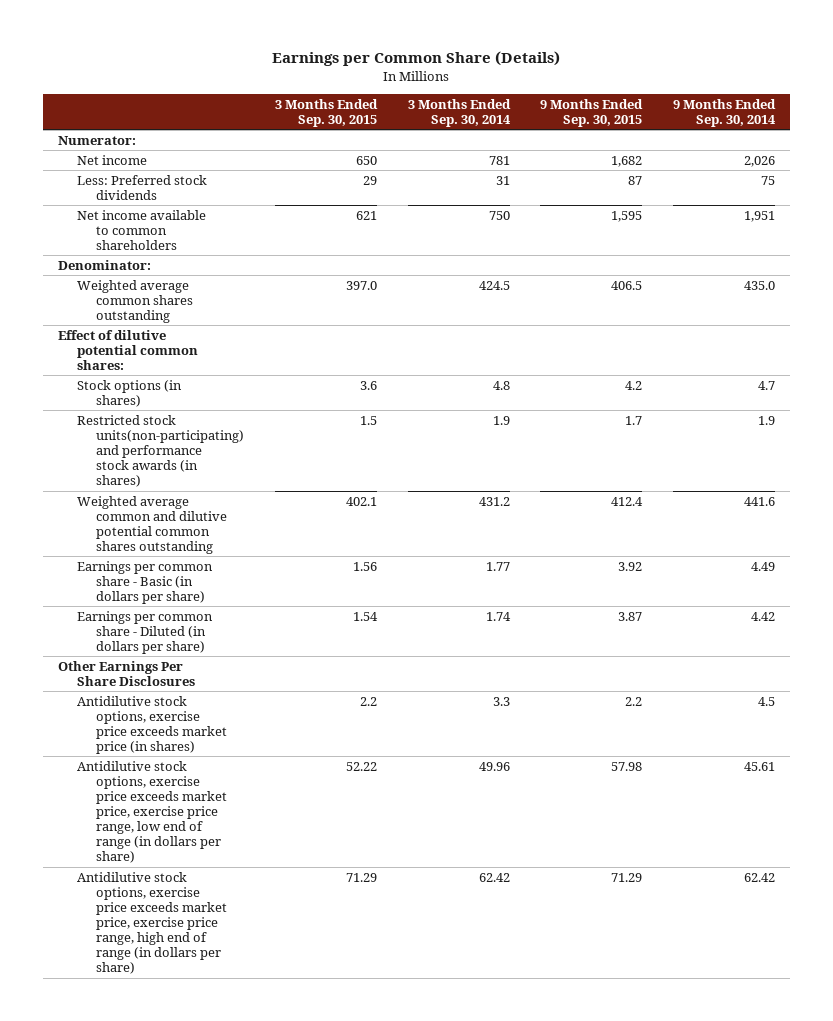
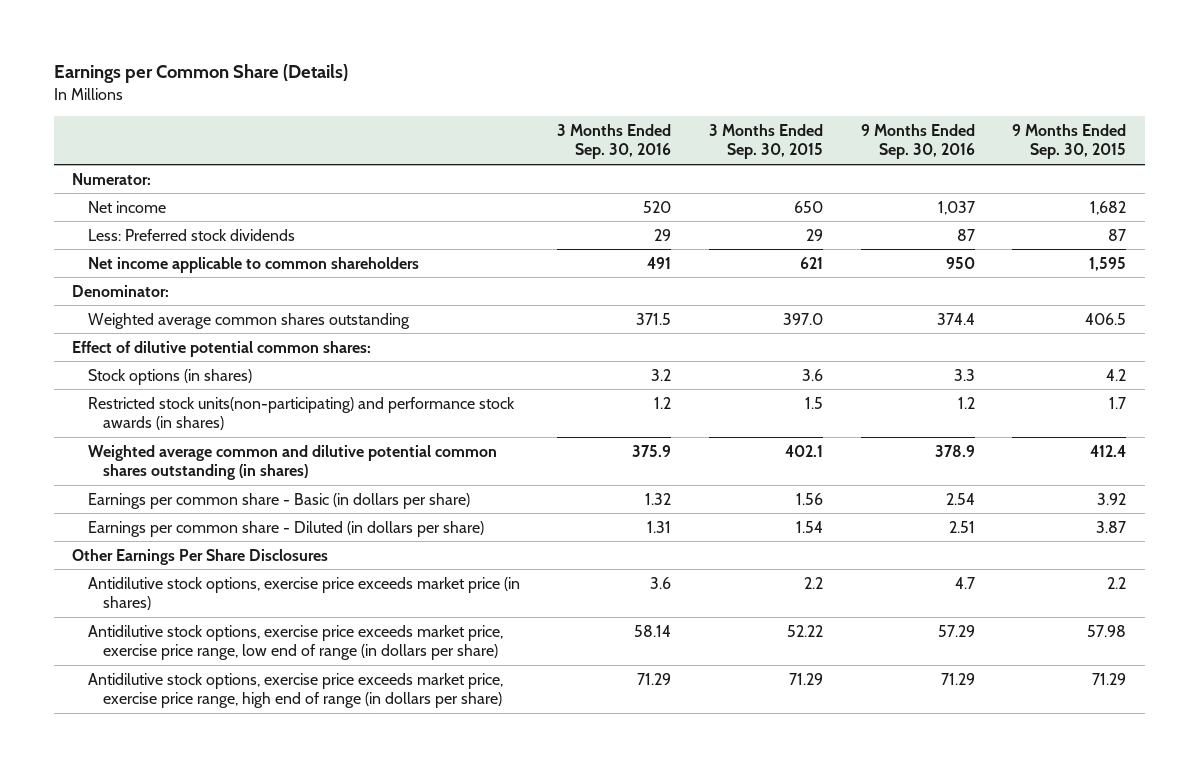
[407,98,511,127] 3 Months Ended Sep. 30, 2014 -> none
[672,98,776,127] 9 Months Ended Sep. 30, 2014 -> none
none -> [557,123,672,160] 3 Months Ended Sep. 30, 2016
none -> [860,123,975,160] 9 Months Ended Sep. 30, 2016
[77,209,207,250] Net income available to common shareholders -> [87,256,419,273] Net income applicable to common shareholders
[77,495,228,555] Weighted average common and dilutive potential common shares outstanding -> [87,444,497,481] Weighted average common and dilutive potential common shares outstanding (in shares)

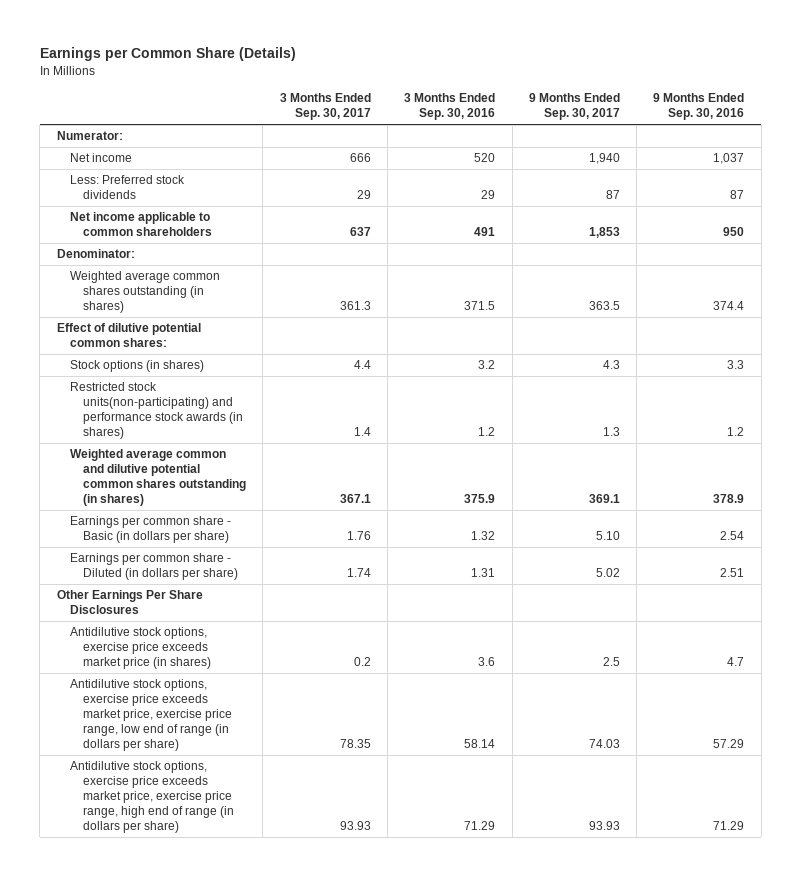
[708,123,823,160] 3 Months Ended Sep. 30, 2015 -> none
[1012,123,1127,160] 9 Months Ended Sep. 30, 2015 -> none
none -> [279,93,371,121] 3 Months Ended Sep. 30, 2017
none -> [528,93,620,121] 9 Months Ended Sep. 30, 2017
[87,312,410,329] Weighted average common shares outstanding -> [69,271,220,314] Weighted average common shares outstanding (in shares)

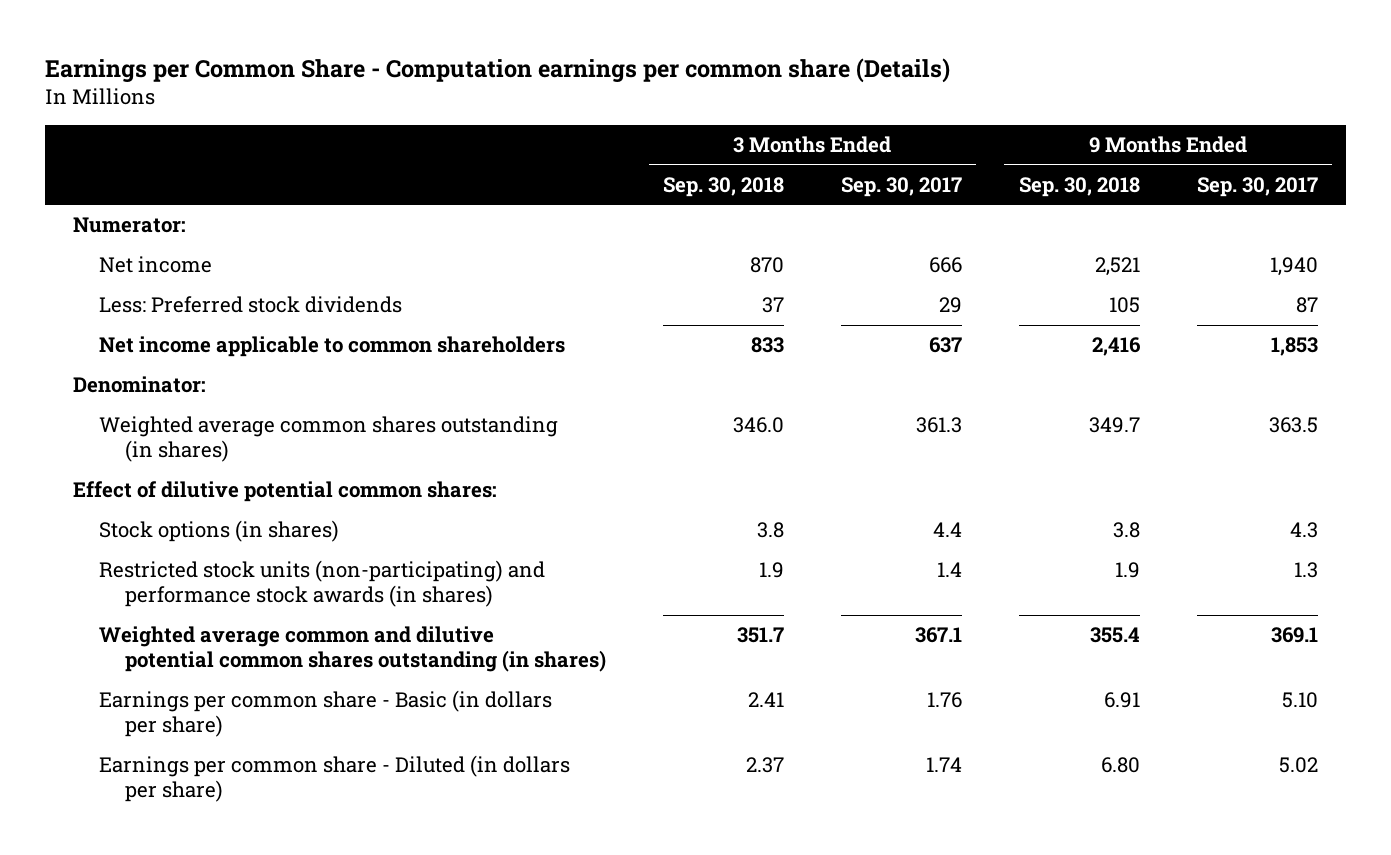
[39,47,296,62] Earnings per Common Share (Details) -> [44,57,950,83] Earnings per Common Share - Computation earnings per common share (Details)
[404,93,496,121] 3 Months Ended Sep. 30, 2016 -> none
[653,93,745,121] 9 Months Ended Sep. 30, 2016 -> none
none -> [662,176,784,197] Sep. 30, 2018
none -> [1018,176,1140,197] Sep. 30, 2018
[69,382,244,440] Restricted stock units(non-participating) and performance stock awards (in shares) -> [99,560,546,608] Restricted stock units (non-participating) and performance stock awards (in shares)
[56,590,203,615] Other Earnings Per Share Disclosures -> none
[69,627,212,670] Antidilutive stock options, exercise price exceeds market price (in shares) -> none
[69,679,233,751] Antidilutive stock options, exercise price exceeds market price, exercise price range, low end of range (in dollars per share) -> none
[69,761,235,833] Antidilutive stock options, exercise price exceeds market price, exercise price range, high end of range (in dollars per share) -> none

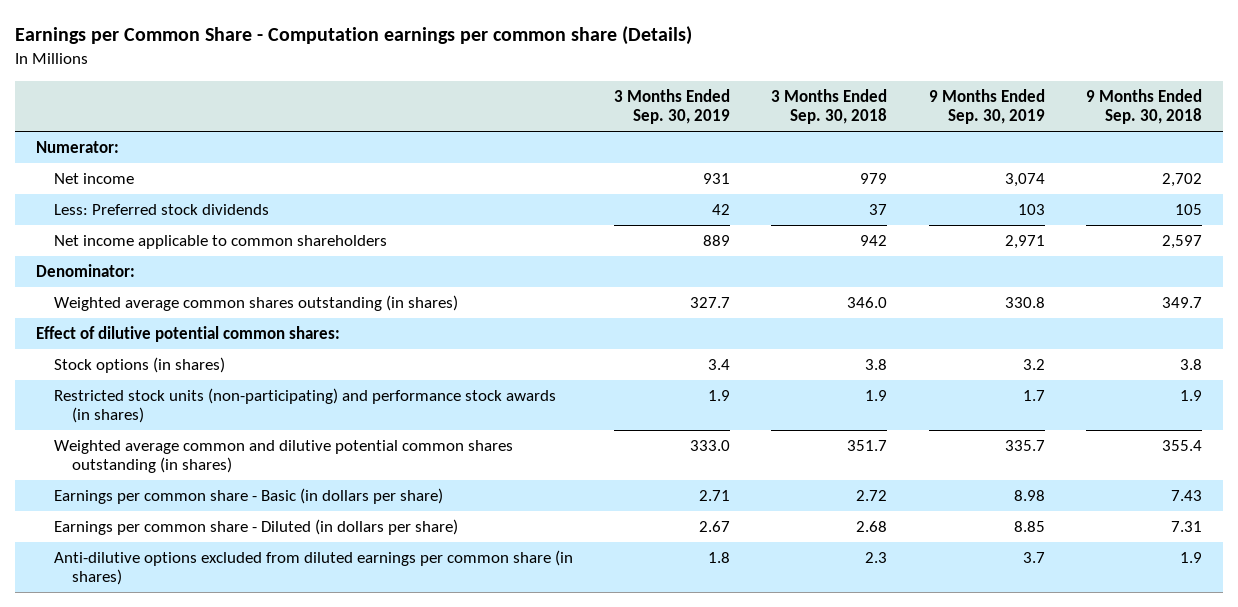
[840,176,962,197] Sep. 30, 2017 -> none
[1196,176,1318,197] Sep. 30, 2017 -> none
none -> [614,88,731,125] 3 Months Ended Sep. 30, 2019
none -> [928,88,1045,125] 9 Months Ended Sep. 30, 2019
[749,257,784,274] 870 -> [860,172,888,184] 979
[1094,257,1140,277] 2,521 -> [1161,172,1202,187] 2,702
[750,337,784,354] 833 -> [860,234,888,246] 942
[1091,337,1141,357] 2,416 -> [1161,234,1202,249] 2,597
[747,692,784,708] 2.41 -> [856,489,888,501] 2.72
[1103,692,1140,709] 6.91 -> [1170,489,1202,501] 7.43
[745,757,784,774] 2.37 -> [856,520,888,532] 2.68
[1100,757,1140,774] 6.80 -> [1170,520,1202,532] 7.31
none -> [54,549,574,586] Anti-dilutive options excluded from diluted earnings per common share (in shares)

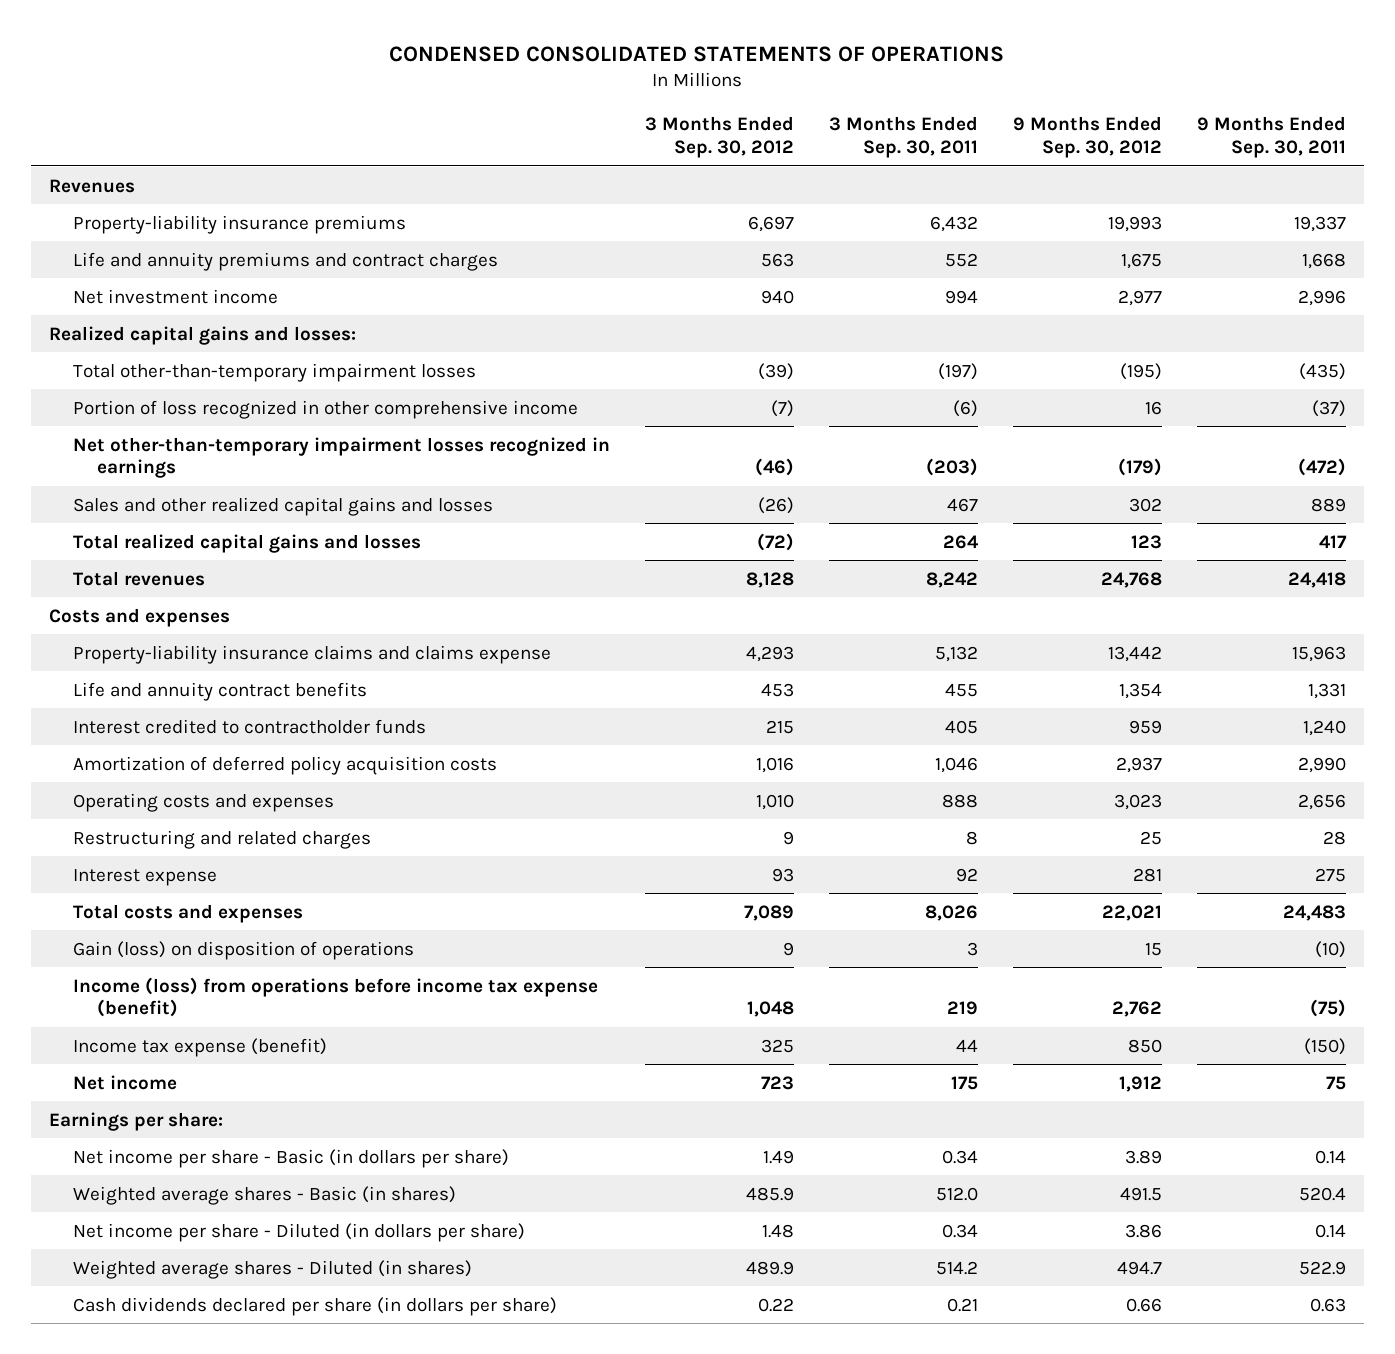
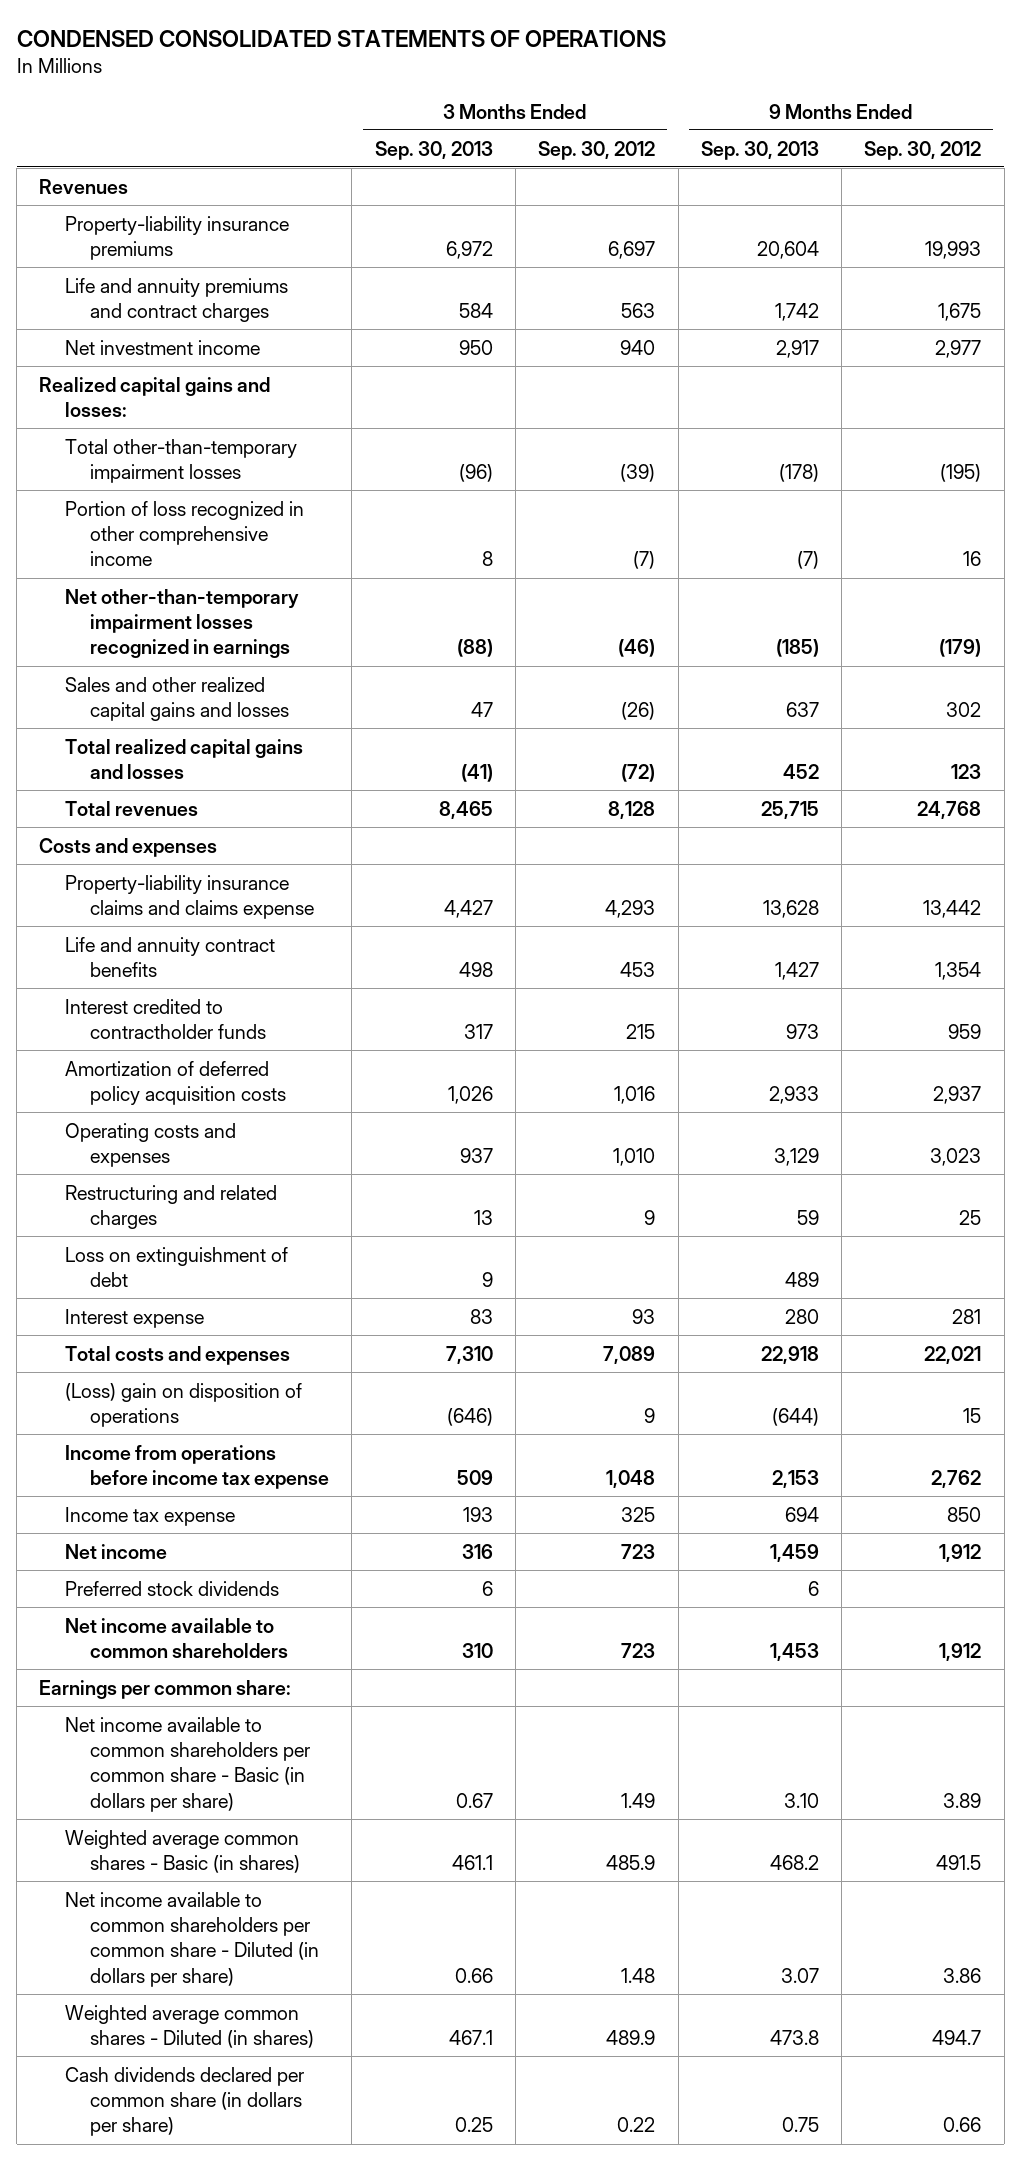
[829,116,979,158] 3 Months Ended Sep. 30, 2011 -> none
[1197,116,1347,158] 9 Months Ended Sep. 30, 2011 -> none
none -> [374,140,493,160] Sep. 30, 2013
none -> [700,140,819,160] Sep. 30, 2013
none -> [64,1246,288,1287] Loss on extinguishment of debt
[72,940,414,960] Gain (loss) on disposition of operations -> [64,1382,302,1427] (Loss) gain on disposition of operations
[72,976,598,1018] Income (loss) from operations before income tax expense (benefit) -> [64,1444,330,1489] Income from operations before income tax expense
[72,1037,327,1057] Income tax expense (benefit) -> [64,1506,235,1526] Income tax expense
none -> [64,1580,279,1596] Preferred stock dividends
none -> [64,1617,289,1658] Net income available to common shareholders
[48,1111,223,1131] Earnings per share: -> [39,1679,292,1699] Earnings per common share:
[72,1148,509,1168] Net income per share - Basic (in dollars per share) -> [64,1716,311,1812] Net income available to common shareholders per common share - Basic (in dollars per share)
[72,1185,456,1205] Weighted average shares - Basic (in shares) -> [64,1829,301,1873] Weighted average common shares - Basic (in shares)
[72,1222,525,1242] Net income per share - Diluted (in dollars per share) -> [64,1891,320,1987] Net income available to common shareholders per common share - Diluted (in dollars per share)
[72,1259,472,1279] Weighted average shares - Diluted (in shares) -> [64,2004,315,2048] Weighted average common shares - Diluted (in shares)
[72,1296,557,1316] Cash dividends declared per share (in dollars per share) -> [64,2066,304,2137] Cash dividends declared per common share (in dollars per share)

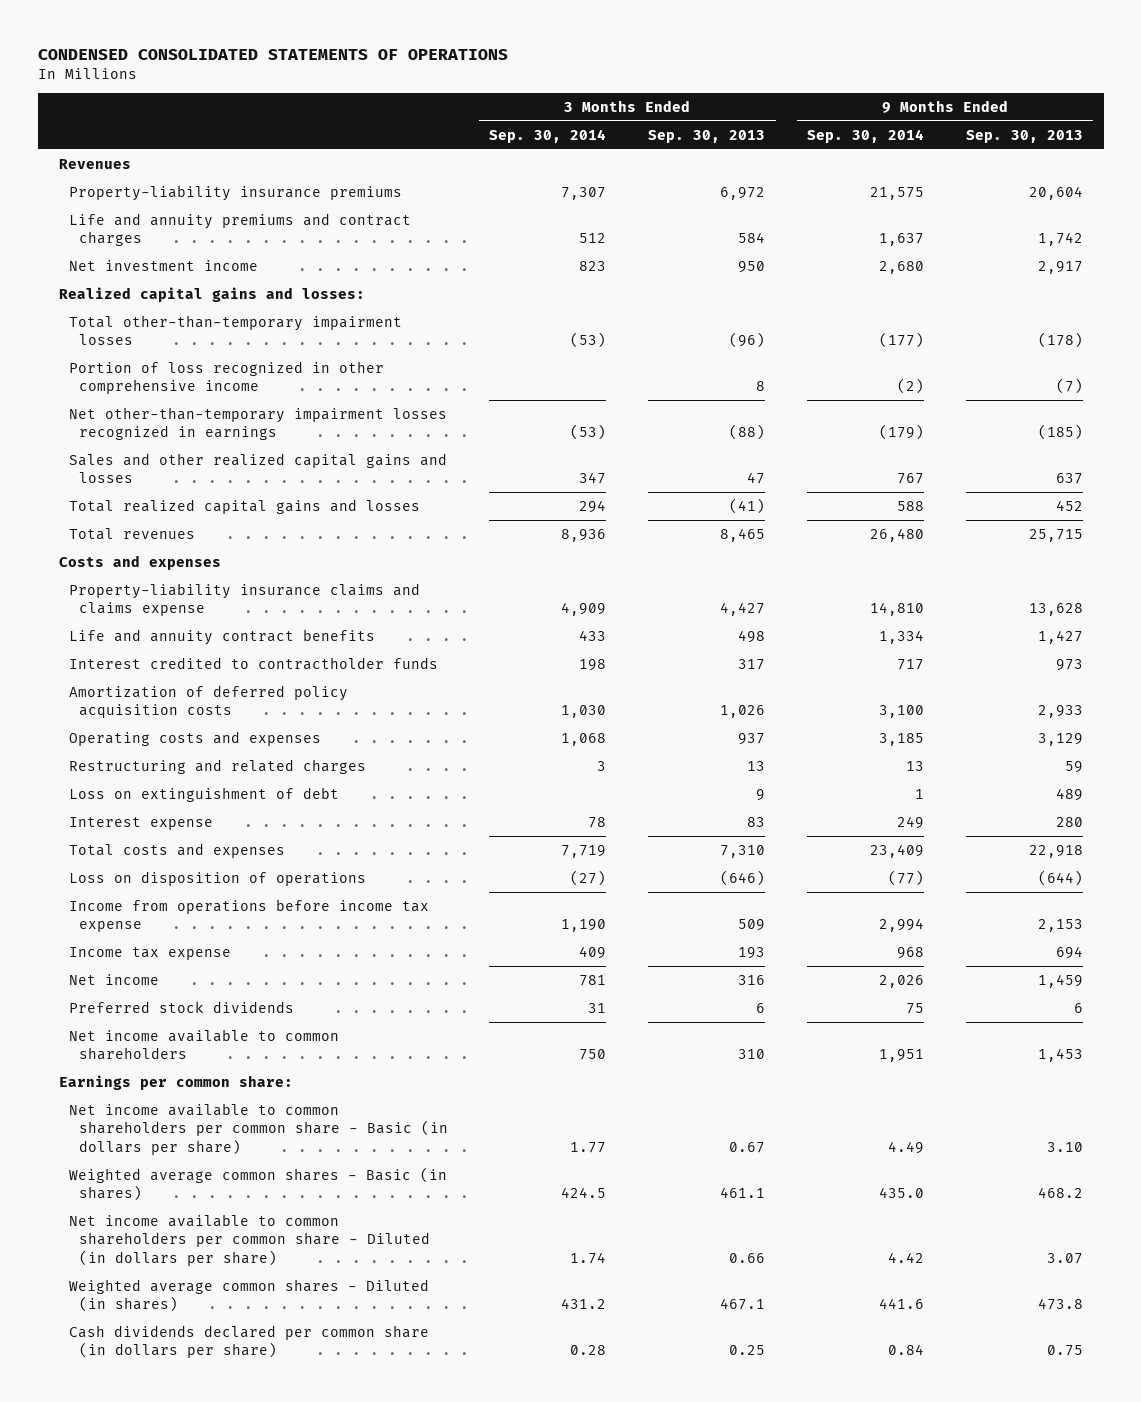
[538,140,656,160] Sep. 30, 2012 -> none
[864,140,982,160] Sep. 30, 2012 -> none
none -> [489,128,607,143] Sep. 30, 2014
none -> [806,128,924,143] Sep. 30, 2014
[64,1382,302,1427] (Loss) gain on disposition of operations -> [68,870,366,886] Loss on disposition of operations

